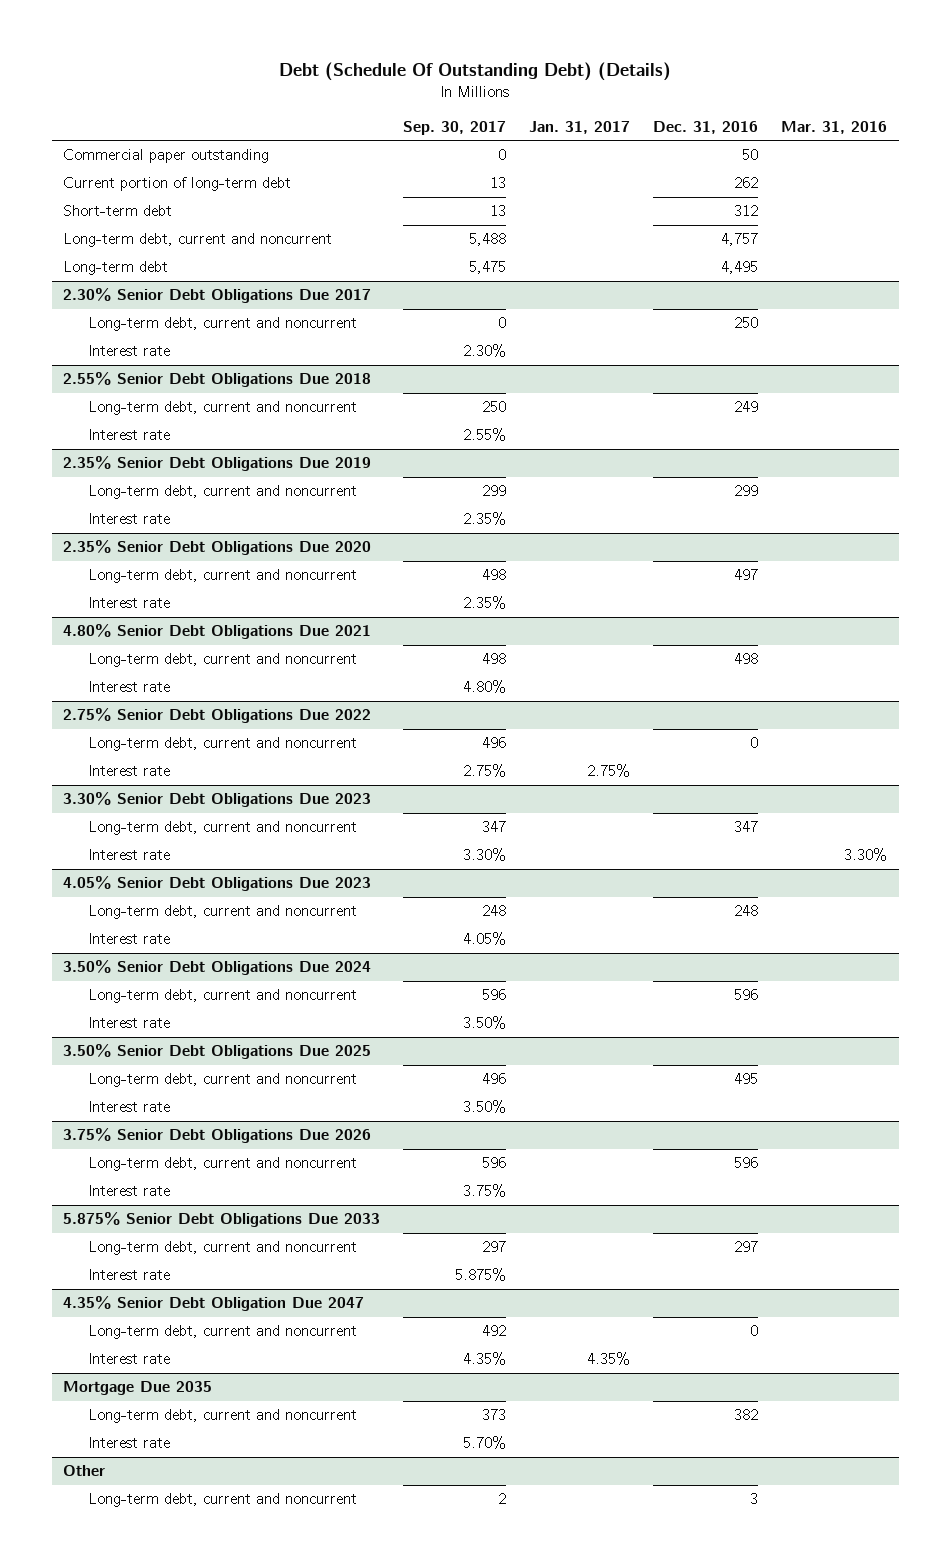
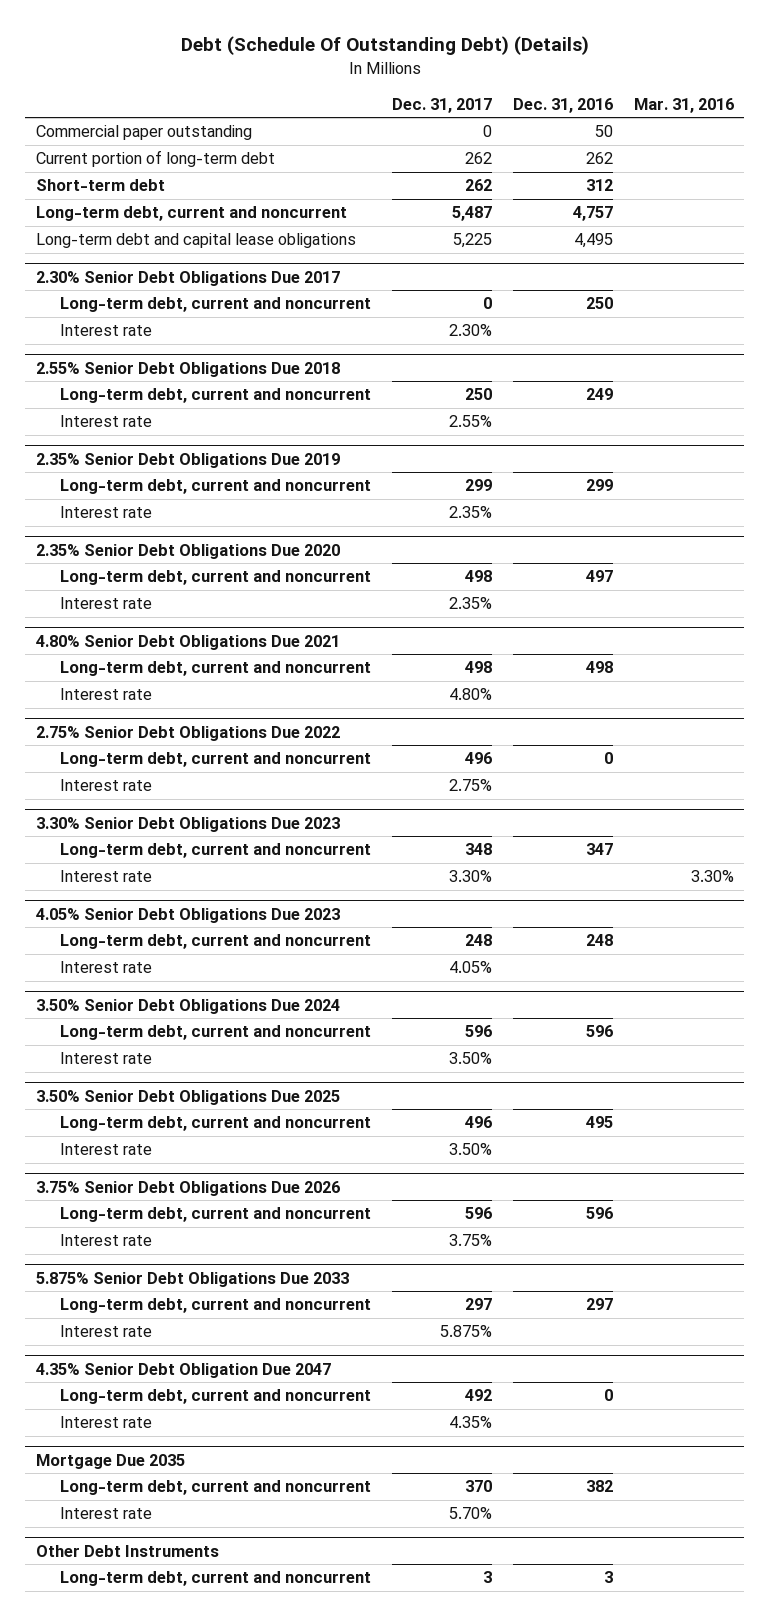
[403,120,507,135] Sep. 30, 2017 -> none
[529,120,631,134] Jan. 31, 2017 -> none
none -> [391,97,492,113] Dec. 31, 2017
[63,261,169,276] Long-term debt -> [35,233,356,249] Long-term debt and capital lease obligations
[63,1465,106,1477] Other -> [35,1544,219,1557] Other Debt Instruments

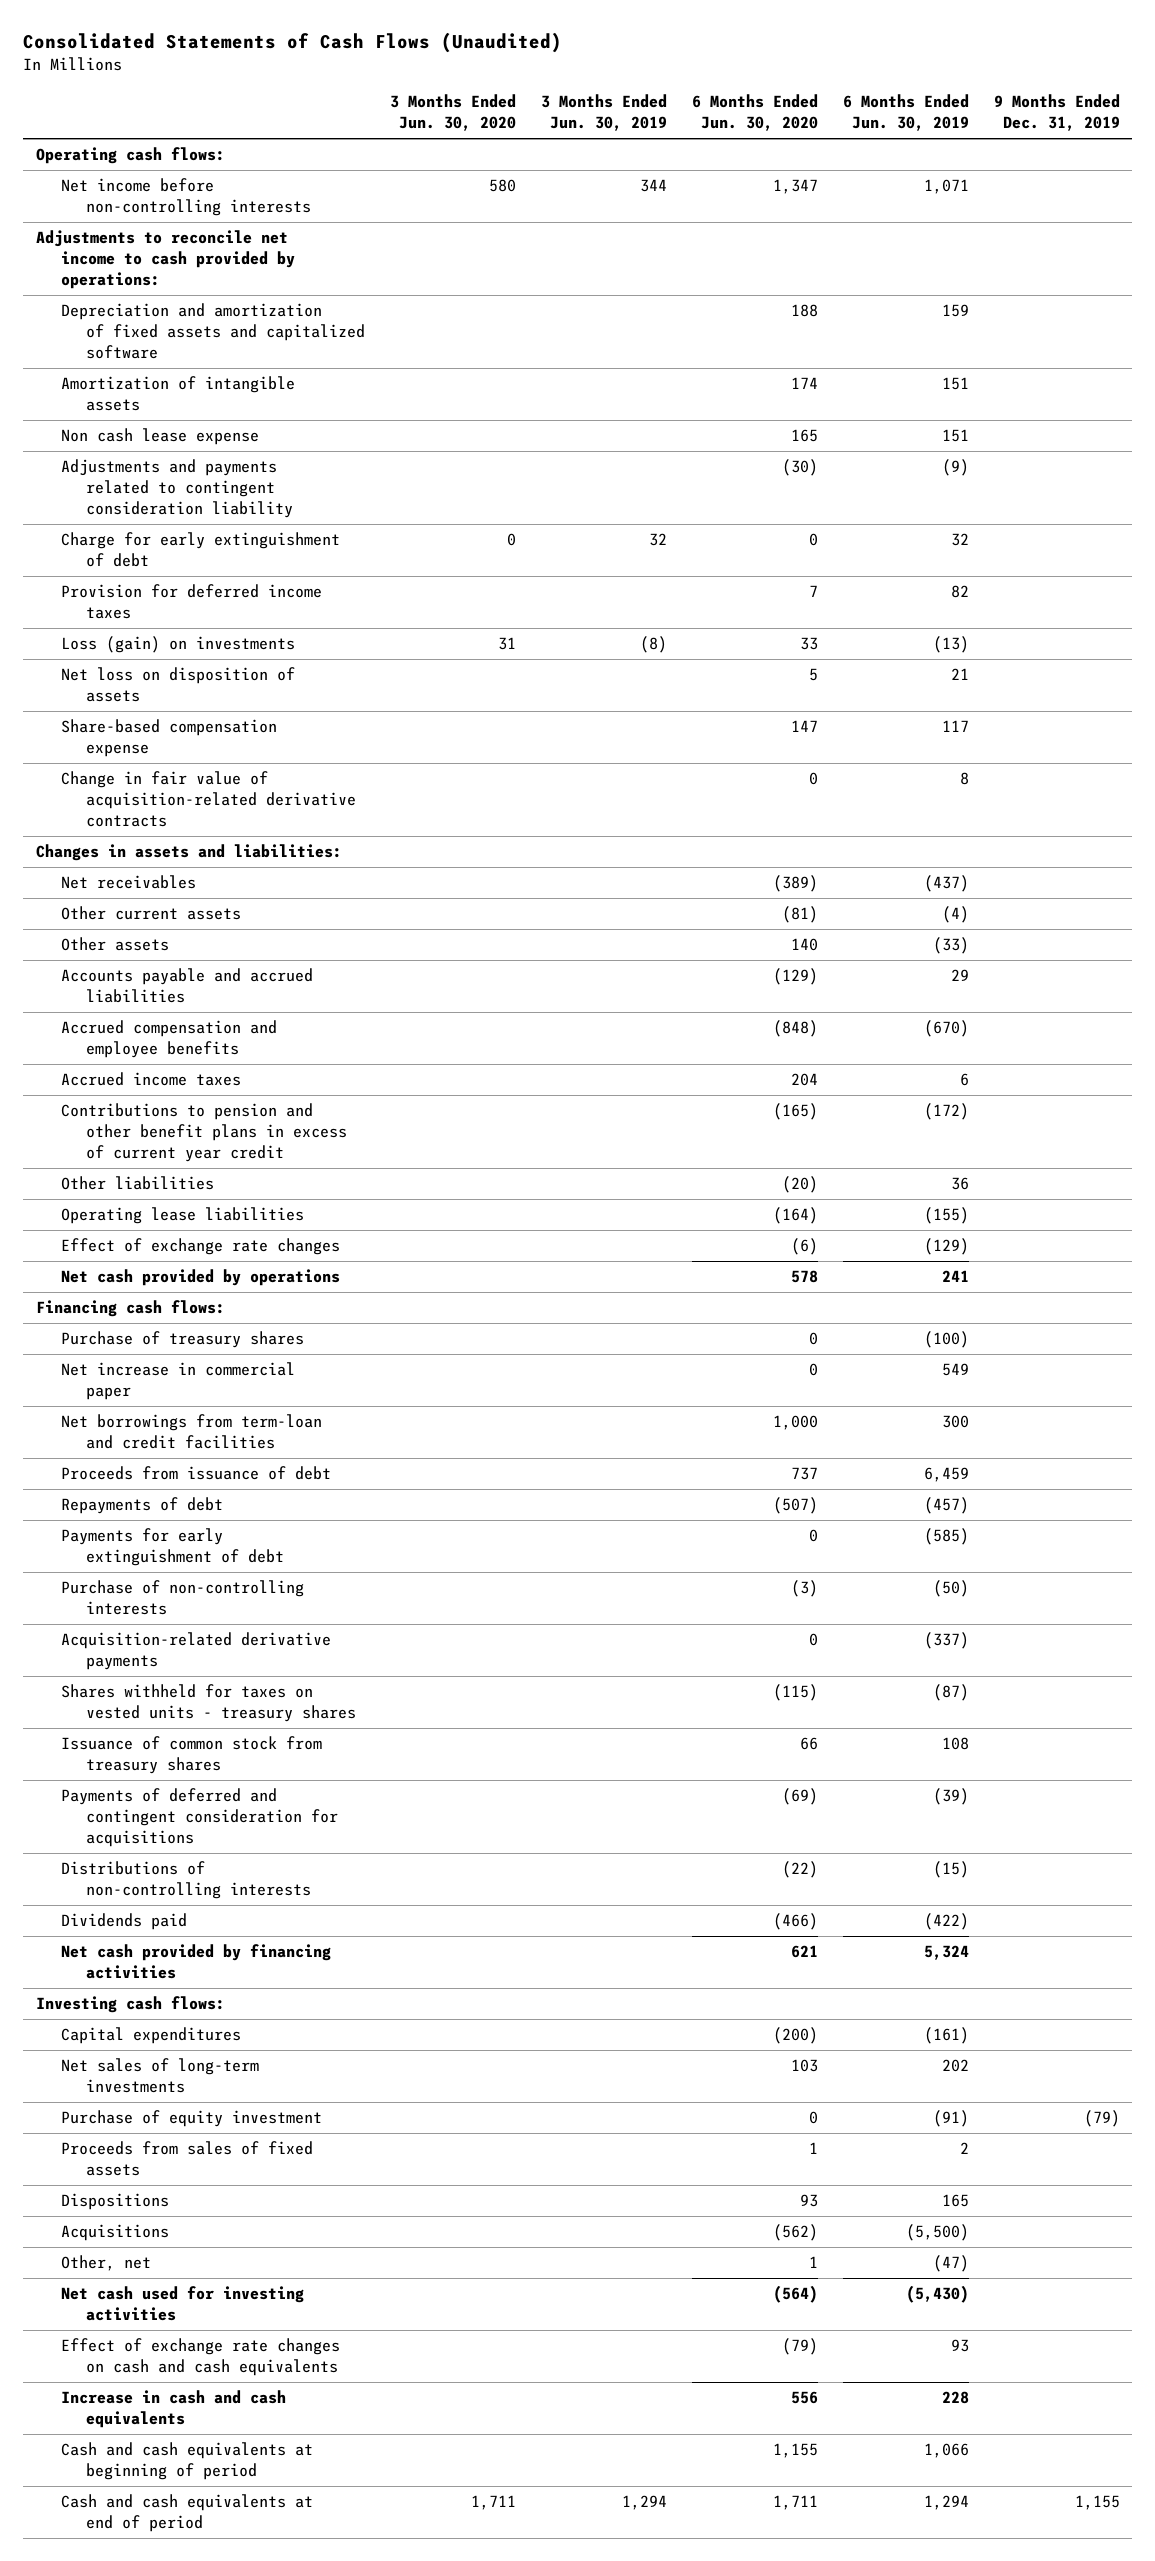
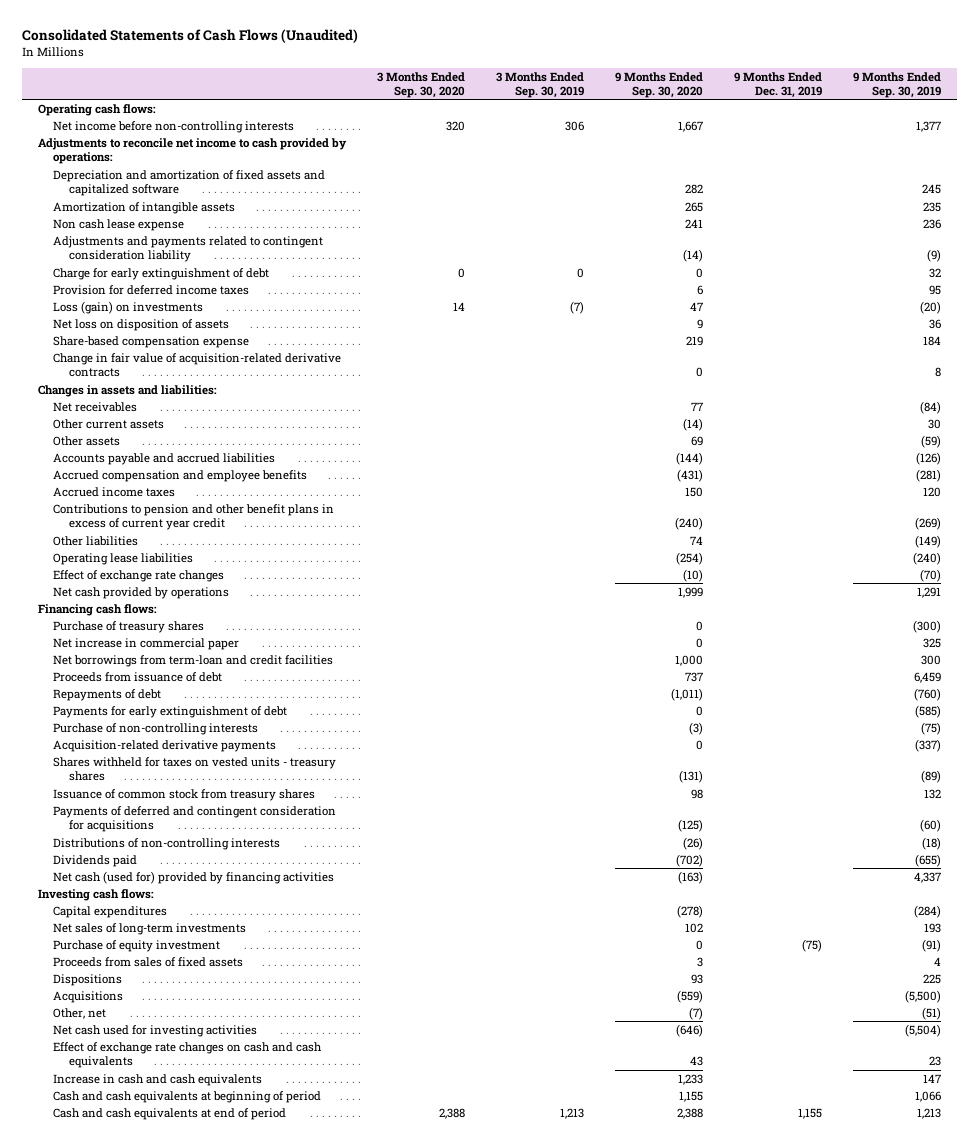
[389,94,516,132] 3 Months Ended Jun. 30, 2020 -> none
[540,94,667,132] 3 Months Ended Jun. 30, 2019 -> none
[691,94,818,132] 6 Months Ended Jun. 30, 2020 -> none
[842,94,969,132] 6 Months Ended Jun. 30, 2019 -> none
none -> [376,71,465,98] 3 Months Ended Sep. 30, 2020
none -> [495,71,584,98] 3 Months Ended Sep. 30, 2019
none -> [615,71,704,98] 9 Months Ended Sep. 30, 2020
none -> [853,71,942,98] 9 Months Ended Sep. 30, 2019
[60,1944,331,1980] Net cash provided by financing activities -> [53,870,335,884] Net cash (used for) provided by financing activities
[1083,2110,1120,2128] (79) -> [802,938,823,952] (75)

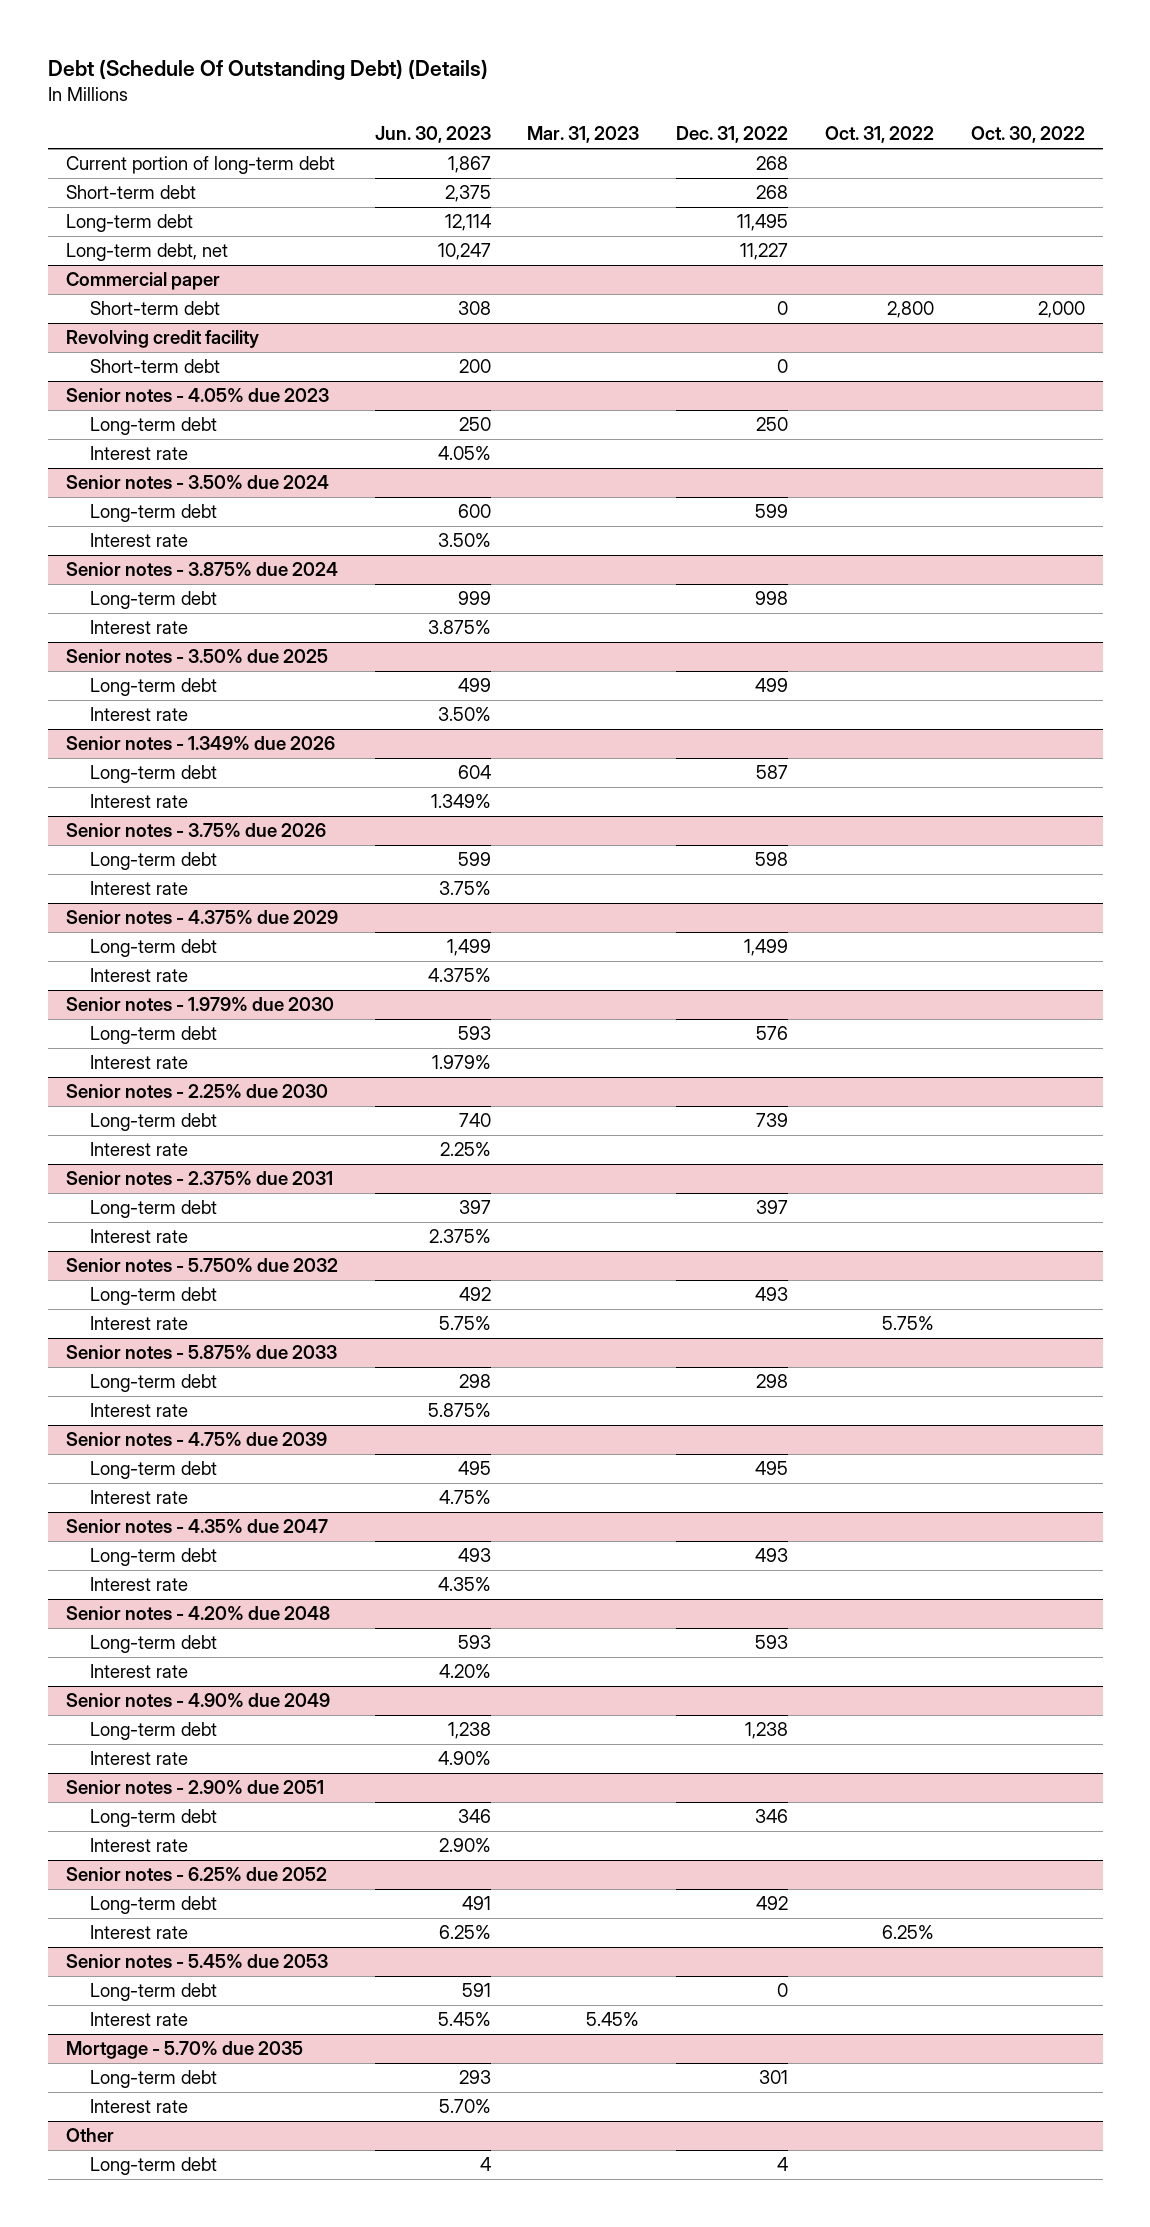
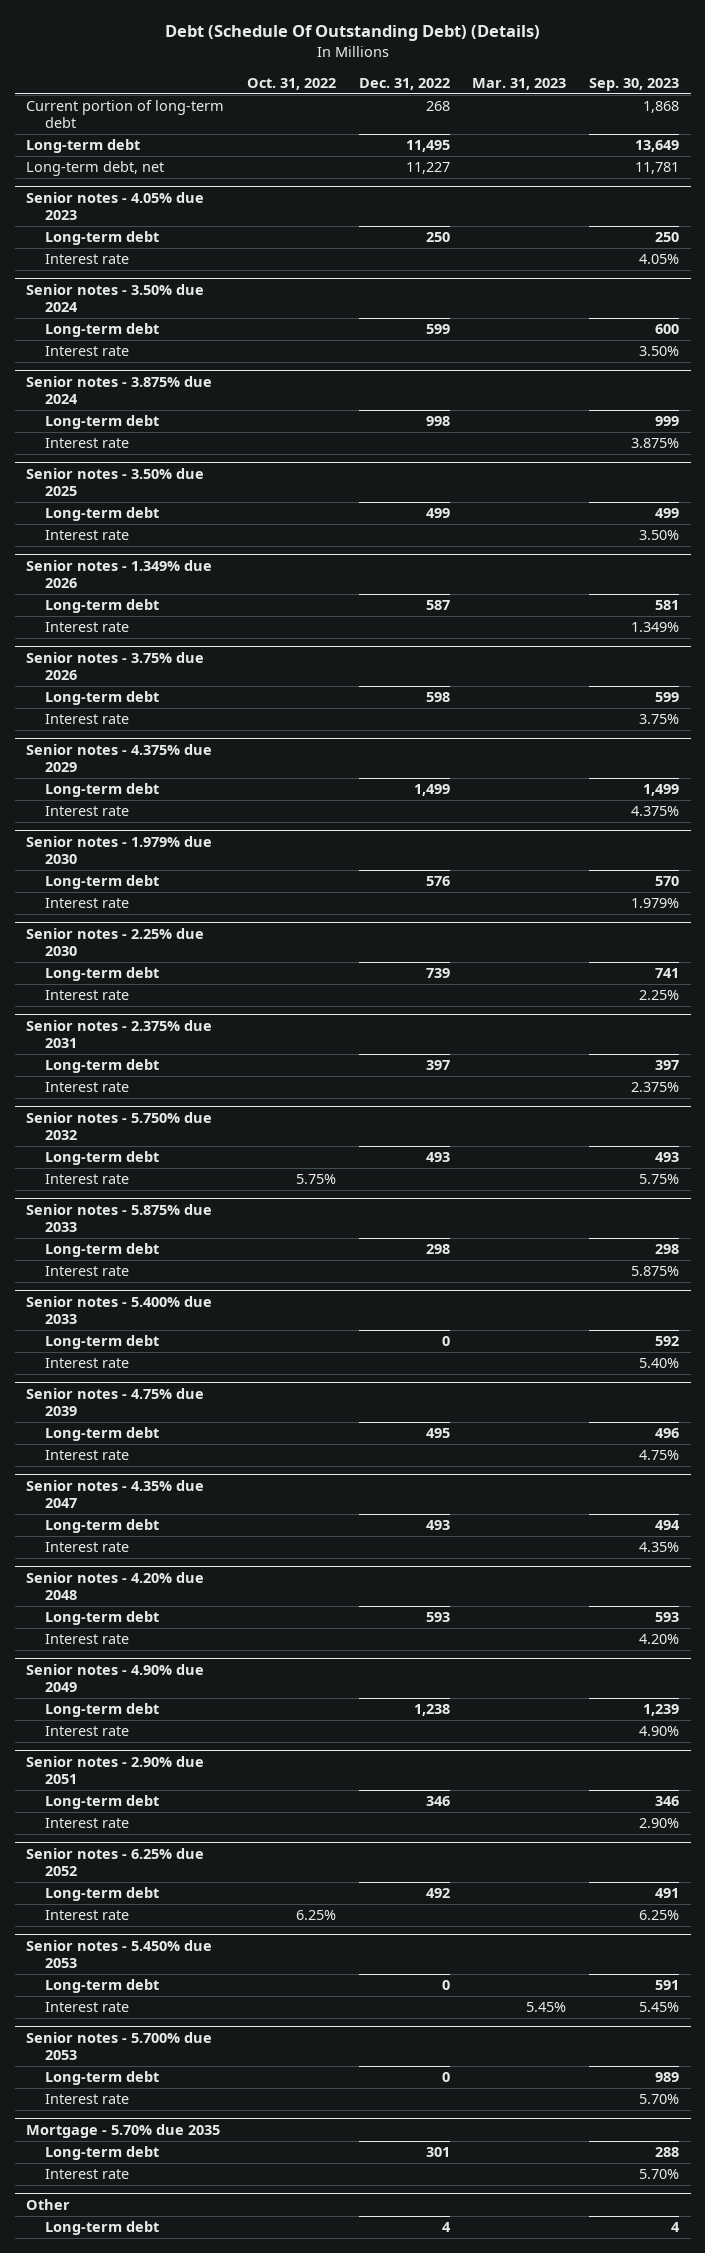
[374,126,491,144] Jun. 30, 2023 -> none
[970,126,1085,144] Oct. 30, 2022 -> none
none -> [589,77,680,91] Sep. 30, 2023
[65,185,196,200] Short-term debt -> none
[65,272,220,291] Commercial paper -> none
[89,301,220,316] Short-term debt -> none
[65,330,259,349] Revolving credit facility -> none
[89,359,220,374] Short-term debt -> none
none -> [26,1295,213,1325] Senior notes - 5.400% due 2033
none -> [44,1335,159,1350] Long-term debt
none -> [44,1358,129,1369] Interest rate
[65,1954,328,1969] Senior notes - 5.45% due 2053 -> [26,1939,213,1969] Senior notes - 5.450% due 2053
none -> [26,2031,213,2061] Senior notes - 5.700% due 2053
none -> [44,2071,159,2086] Long-term debt
none -> [44,2094,129,2105] Interest rate

